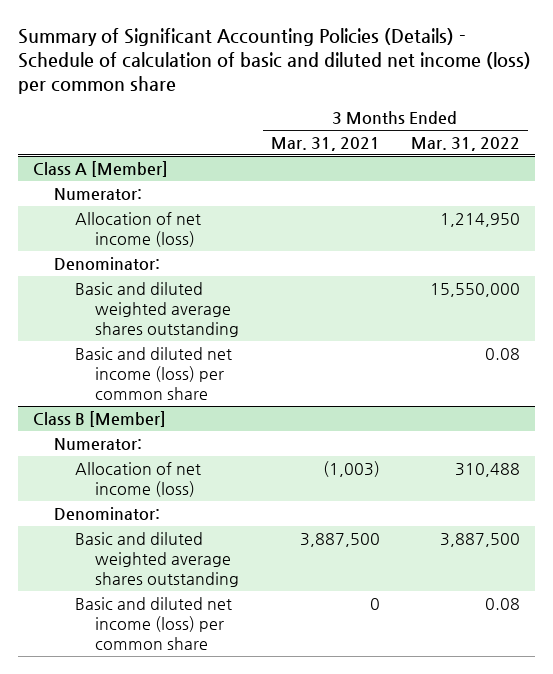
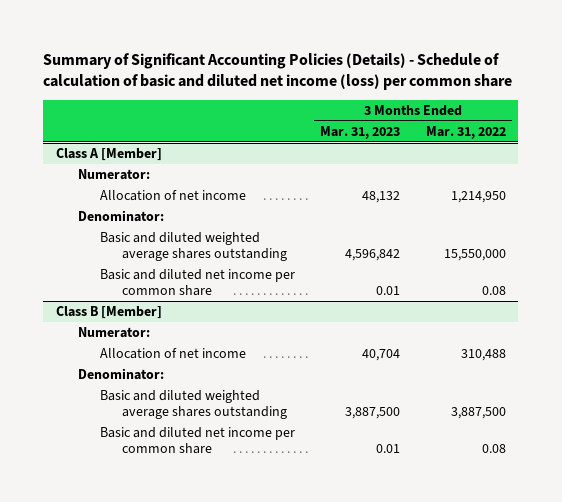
[270,136,380,151] Mar. 31, 2021 -> none
none -> [320,125,401,139] Mar. 31, 2023
[74,211,201,247] Allocation of net income (loss) -> [99,189,246,201] Allocation of net income
[74,346,232,400] Basic and diluted net income (loss) per common share -> [99,268,295,296] Basic and diluted net income per common share
[74,461,201,497] Allocation of net income (loss) -> [99,347,246,359] Allocation of net income
[74,596,232,650] Basic and diluted net income (loss) per common share -> [99,426,295,454] Basic and diluted net income per common share

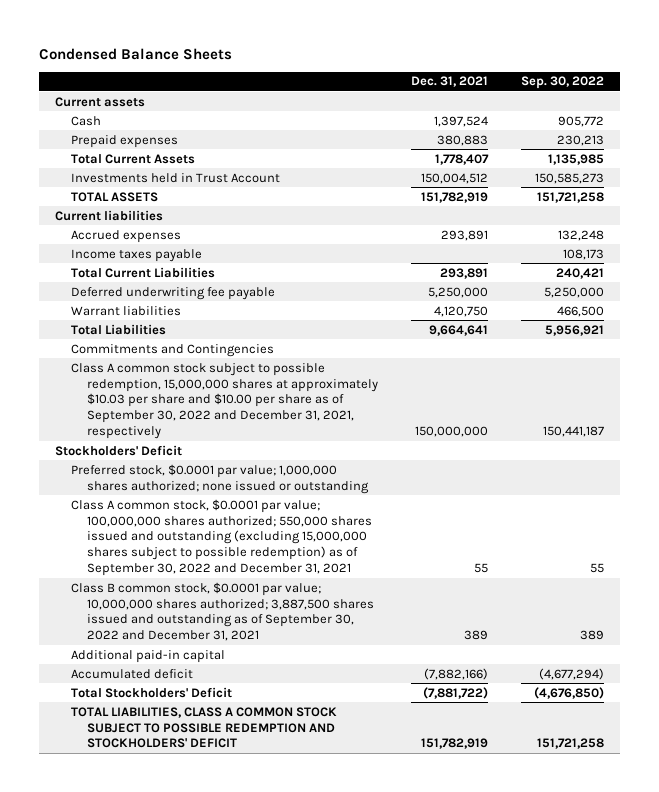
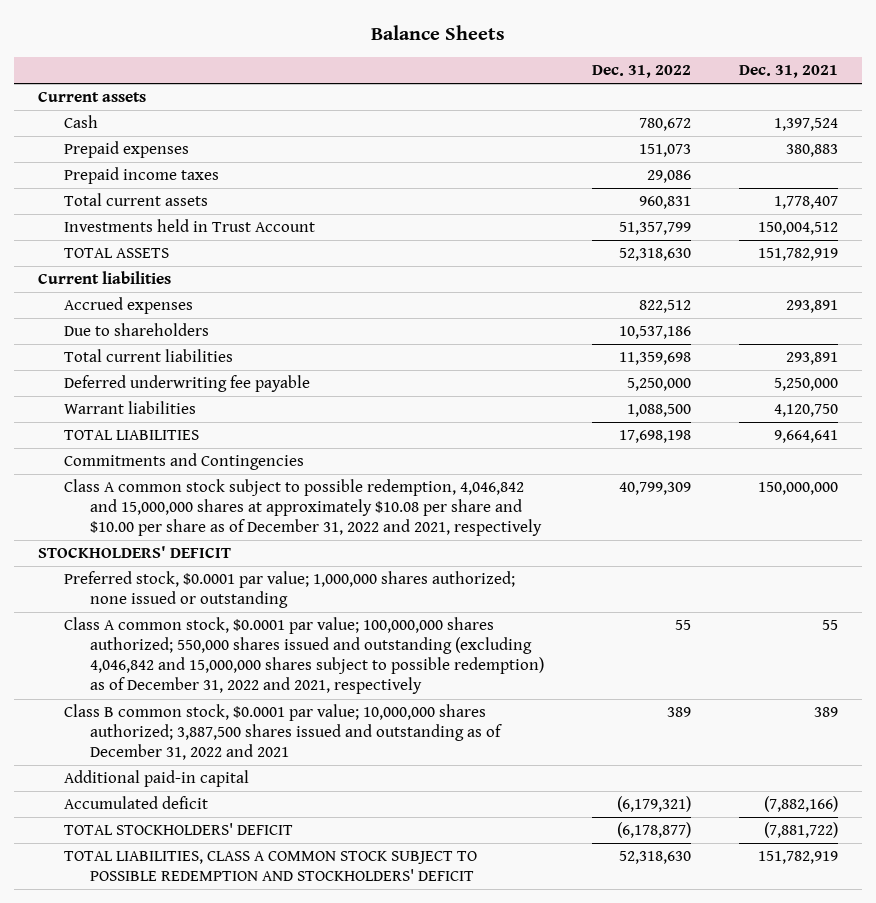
[38,47,232,60] Condensed Balance Sheets -> [370,25,505,41] Balance Sheets
[520,76,604,90] Sep. 30, 2022 -> none
none -> [591,65,691,79] Dec. 31, 2022
none -> [63,167,219,185] Prepaid income taxes
[71,153,196,164] Total Current Assets -> [63,193,208,207] Total current assets
[71,248,203,262] Income taxes payable -> none
none -> [63,323,209,337] Due to shareholders
[71,266,216,278] Total Current Liabilities -> [63,349,233,363] Total current liabilities
[71,323,167,335] Total Liabilities -> [63,430,199,441] TOTAL LIABILITIES
[71,362,379,440] Class A common stock subject to possible redemption, 15,000,000 shares at approximately $10.03 per share and $10.00 per share as of September 30, 2022 and December 31, 2021, respectively -> [63,479,542,537] Class A common stock subject to possible redemption, 4,046,842 and 15,000,000 shares at approximately $10.08 per share and $10.00 per share as of December 31, 2022 and 2021, respectively
[54,444,182,456] Stockholders' Deficit -> [38,546,232,559] STOCKHOLDERS' DEFICIT
[71,498,373,577] Class A common stock, $0.0001 par value; 100,000,000 shares authorized; 550,000 shares issued and outstanding (excluding 15,000,000 shares subject to possible redemption) as of September 30, 2022 and December 31, 2021 -> [63,617,544,695] Class A common stock, $0.0001 par value; 100,000,000 shares authorized; 550,000 shares issued and outstanding (excluding 4,046,842 and 15,000,000 shares subject to possible redemption) as of December 31, 2022 and 2021, respectively
[71,581,375,642] Class B common stock, $0.0001 par value; 10,000,000 shares authorized; 3,887,500 shares issued and outstanding as of September 30, 2022 and December 31, 2021 -> [63,704,502,761] Class B common stock, $0.0001 par value; 10,000,000 shares authorized; 3,887,500 shares issued and outstanding as of December 31, 2022 and 2021
[71,686,233,698] Total Stockholders' Deficit -> [63,823,293,836] TOTAL STOCKHOLDERS' DEFICIT

